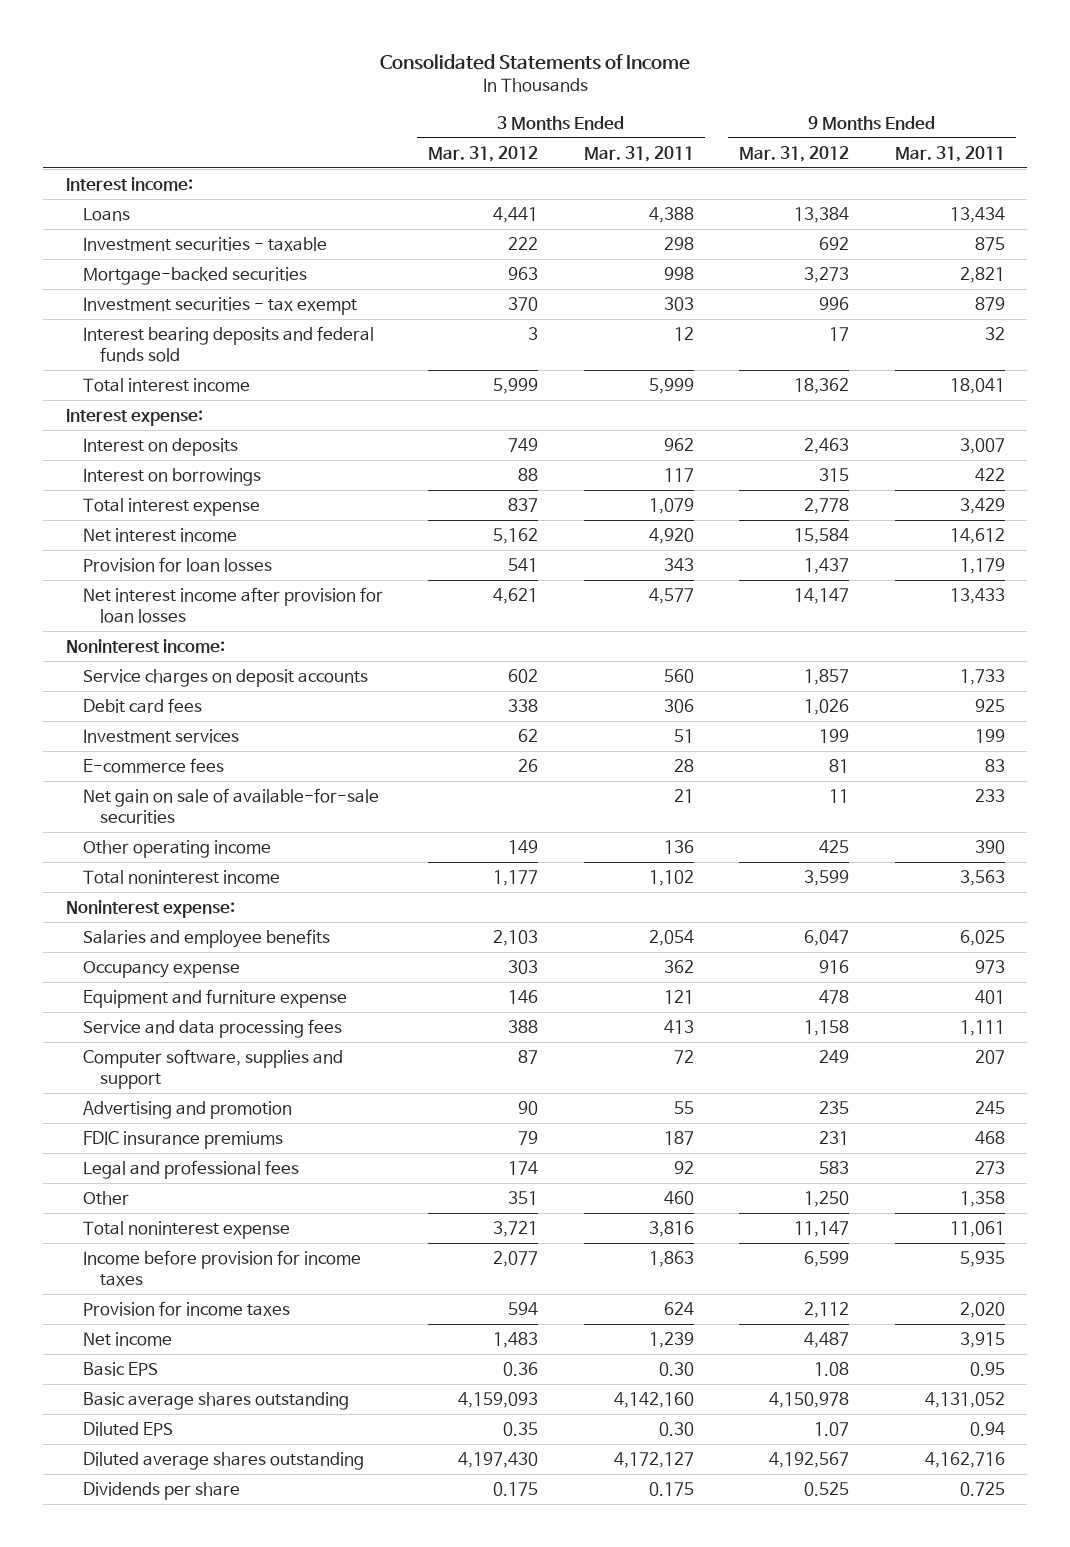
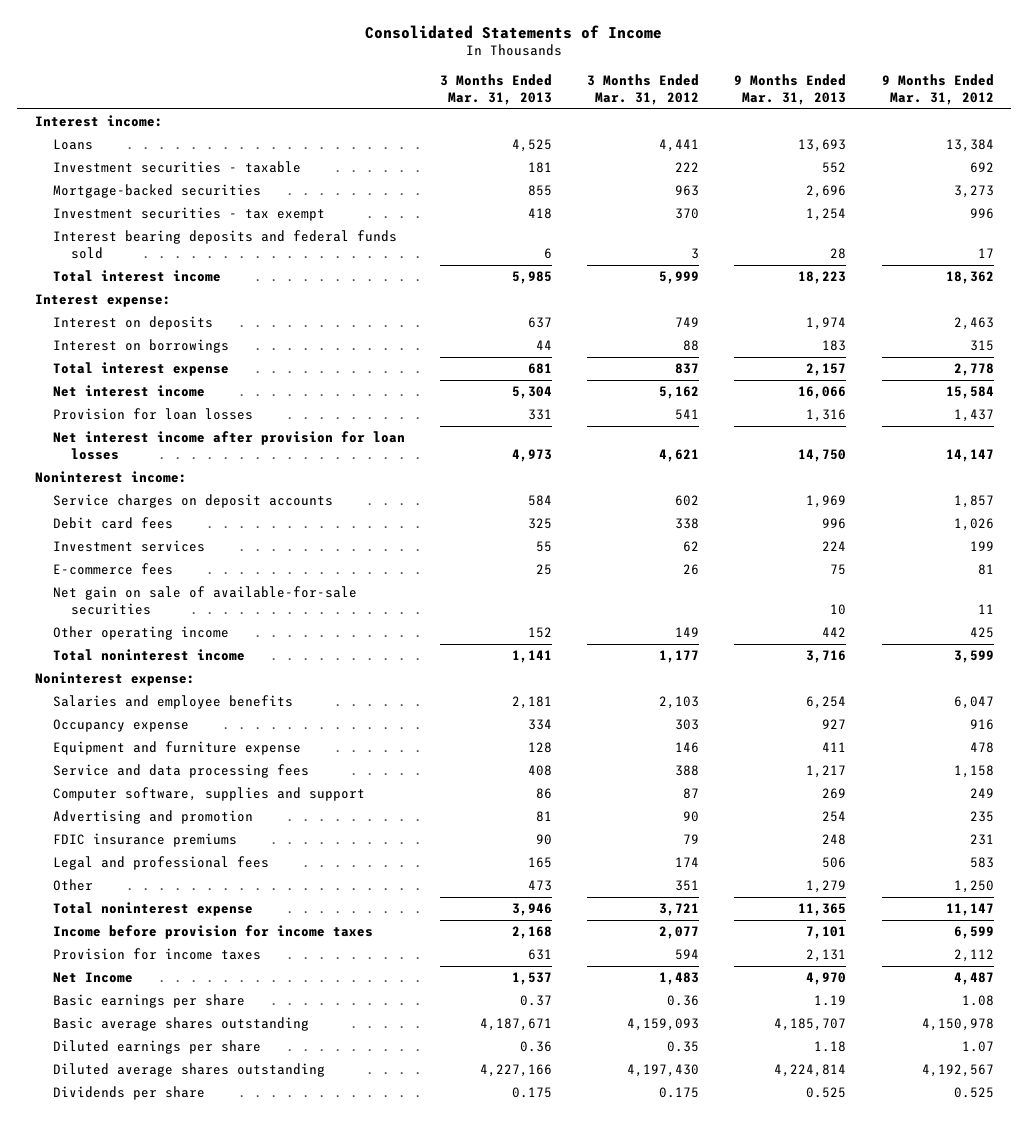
[583,145,694,162] Mar. 31, 2011 -> none
[894,145,1005,162] Mar. 31, 2011 -> none
none -> [440,73,553,106] 3 Months Ended Mar. 31, 2013
none -> [734,73,847,106] 9 Months Ended Mar. 31, 2013
[82,1331,172,1346] Net income -> [52,972,133,984] Net Income
[82,1361,158,1376] Basic EPS -> [52,994,245,1009] Basic earnings per share
[82,1421,173,1436] Diluted EPS -> [52,1040,261,1055] Diluted earnings per share

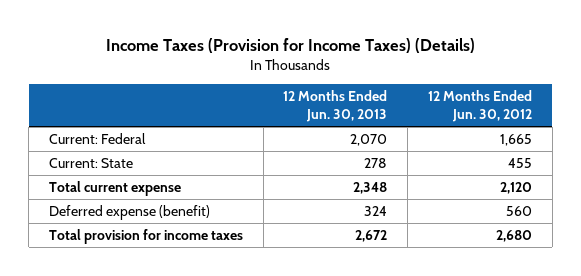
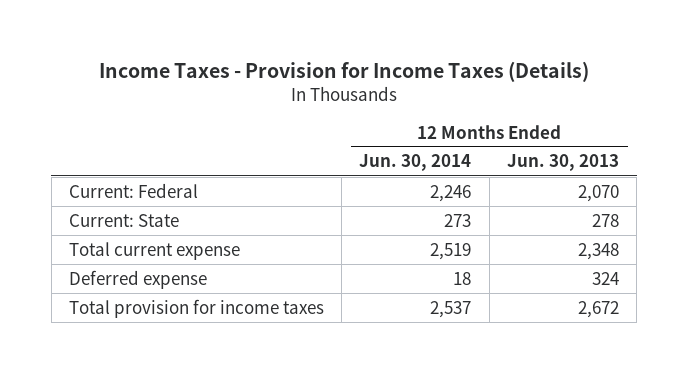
[106,37,476,53] Income Taxes (Provision for Income Taxes) (Details) -> [98,60,589,82] Income Taxes - Provision for Income Taxes (Details)
[427,89,532,123] 12 Months Ended Jun. 30, 2012 -> none
none -> [359,154,472,172] Jun. 30, 2014
[48,204,210,220] Deferred expense (benefit) -> [68,269,207,289] Deferred expense

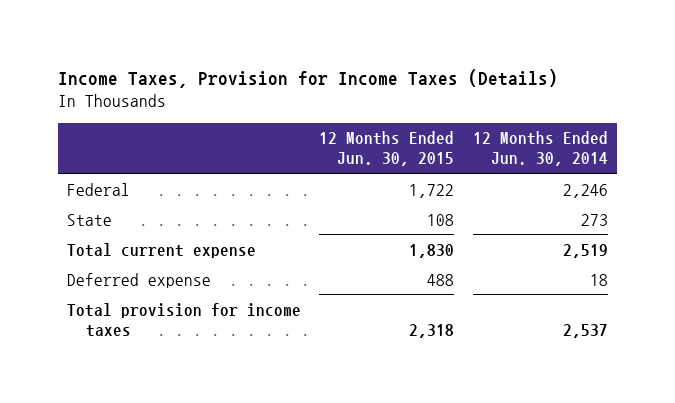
[98,60,589,82] Income Taxes - Provision for Income Taxes (Details) -> [57,68,558,88] Income Taxes, Provision for Income Taxes (Details)
[506,154,619,172] Jun. 30, 2013 -> none
none -> [319,131,455,167] 12 Months Ended Jun. 30, 2015
[68,182,198,198] Current: Federal -> [66,182,130,196] Federal
[68,213,179,227] Current: State -> [66,213,112,226] State

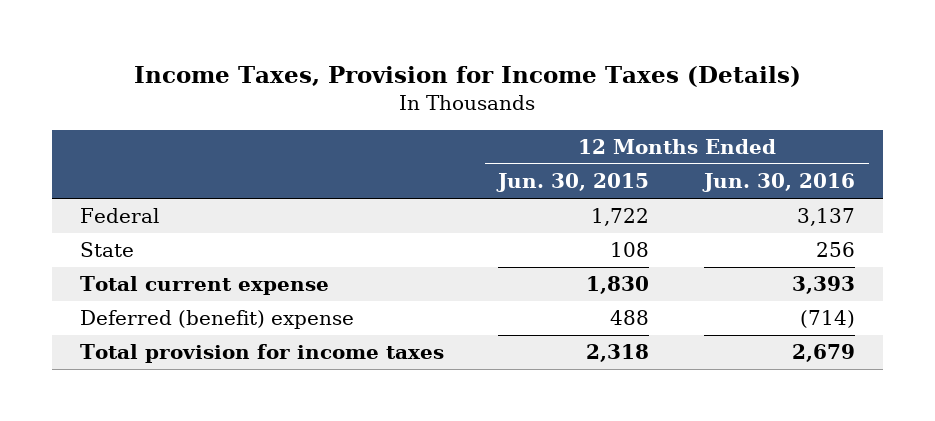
[472,131,608,167] 12 Months Ended Jun. 30, 2014 -> none
none -> [702,173,856,193] Jun. 30, 2016
[66,272,211,288] Deferred expense -> [79,310,354,330] Deferred (benefit) expense

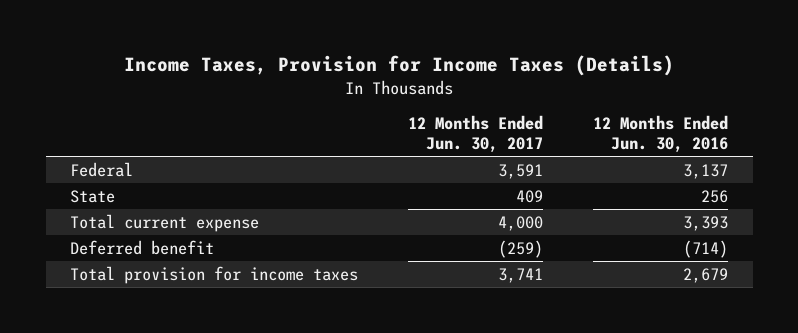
[496,173,650,193] Jun. 30, 2015 -> none
none -> [408,115,544,154] 12 Months Ended Jun. 30, 2017
[79,310,354,330] Deferred (benefit) expense -> [70,239,215,255] Deferred benefit

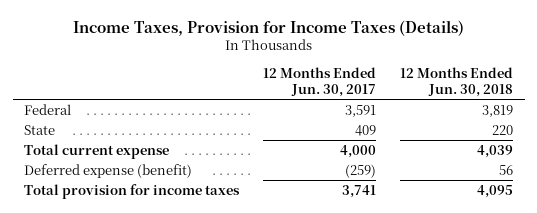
[592,115,728,154] 12 Months Ended Jun. 30, 2016 -> none
none -> [400,67,514,97] 12 Months Ended Jun. 30, 2018
[70,239,215,255] Deferred benefit -> [24,163,193,178] Deferred expense (benefit)

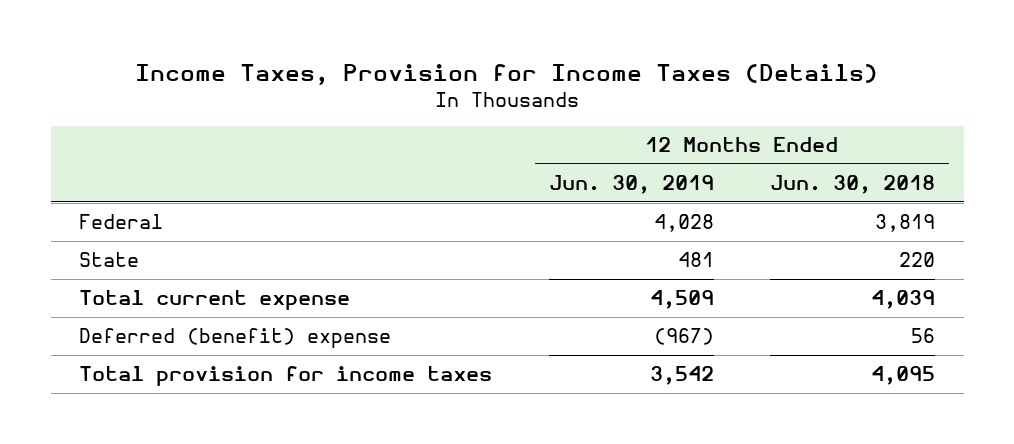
[263,67,377,97] 12 Months Ended Jun. 30, 2017 -> none
none -> [548,175,714,195] Jun. 30, 2019
[24,163,193,178] Deferred expense (benefit) -> [79,328,392,349] Deferred (benefit) expense

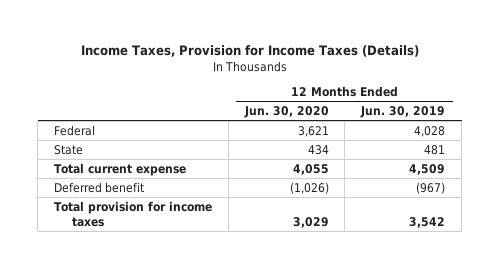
[770,175,936,195] Jun. 30, 2018 -> none
none -> [243,105,329,118] Jun. 30, 2020
[79,328,392,349] Deferred (benefit) expense -> [53,181,144,193] Deferred benefit

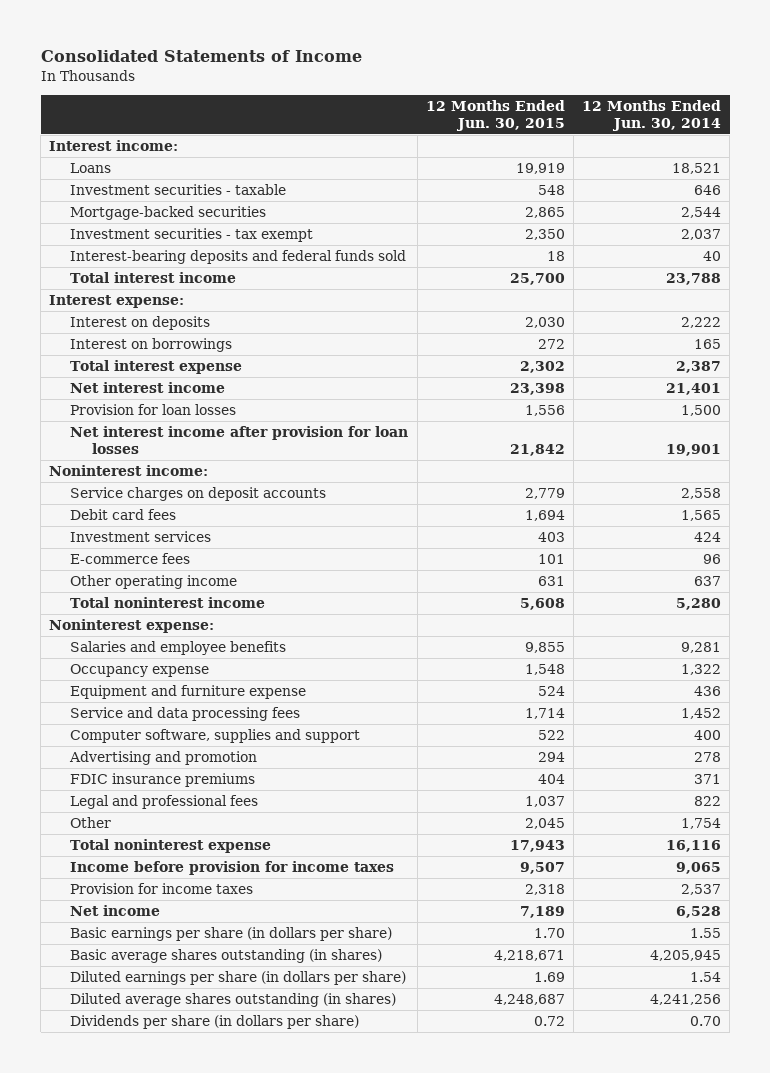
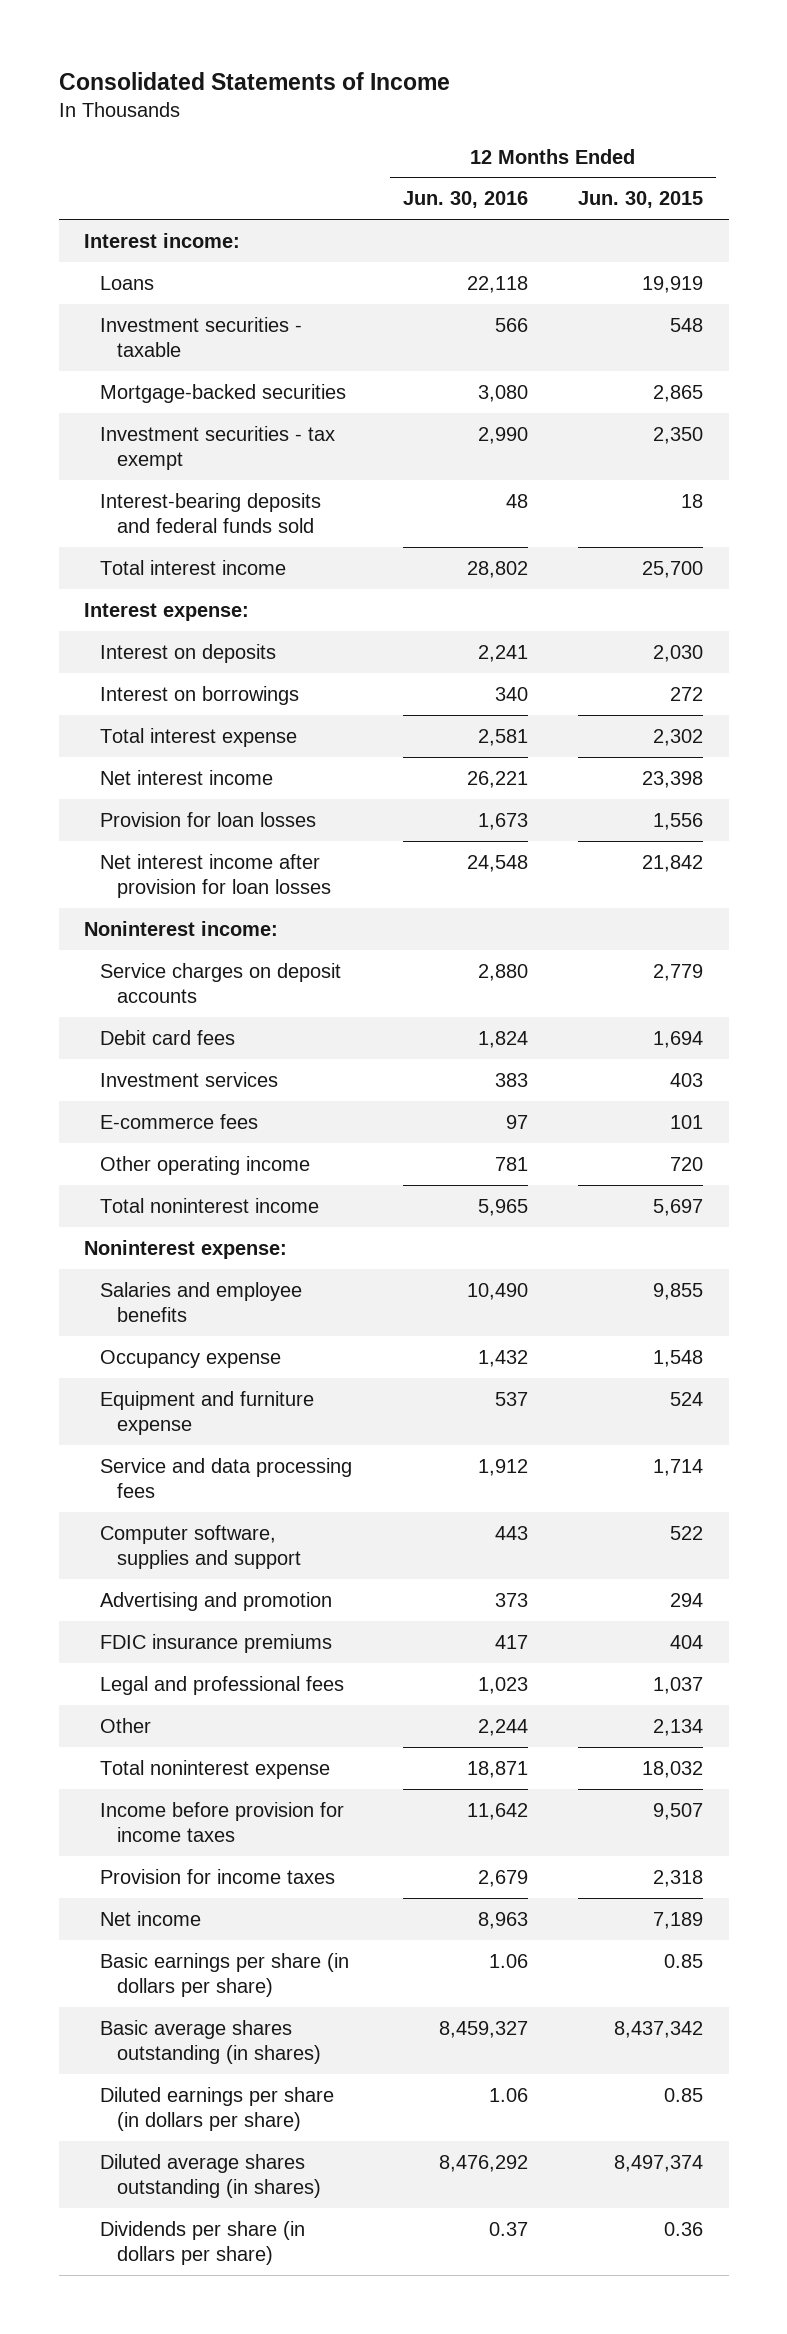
[582,100,722,131] 12 Months Ended Jun. 30, 2014 -> none
none -> [402,191,528,209] Jun. 30, 2016
[537,576,565,587] 631 -> [670,1156,704,1171] 720
[519,598,565,611] 5,608 -> [653,1198,704,1216] 5,697
[524,818,565,830] 2,045 -> [653,1718,704,1736] 2,134
[509,840,565,853] 17,943 -> [642,1760,704,1778] 18,032
[533,928,565,939] 1.70 -> [664,1953,704,1968] 0.85
[493,950,565,962] 4,218,671 -> [614,2020,704,2038] 8,437,342
[533,972,565,983] 1.69 -> [664,2087,704,2102] 0.85
[493,994,565,1006] 4,248,687 -> [614,2154,704,2172] 8,497,374
[533,1016,565,1027] 0.72 -> [664,2221,704,2236] 0.36

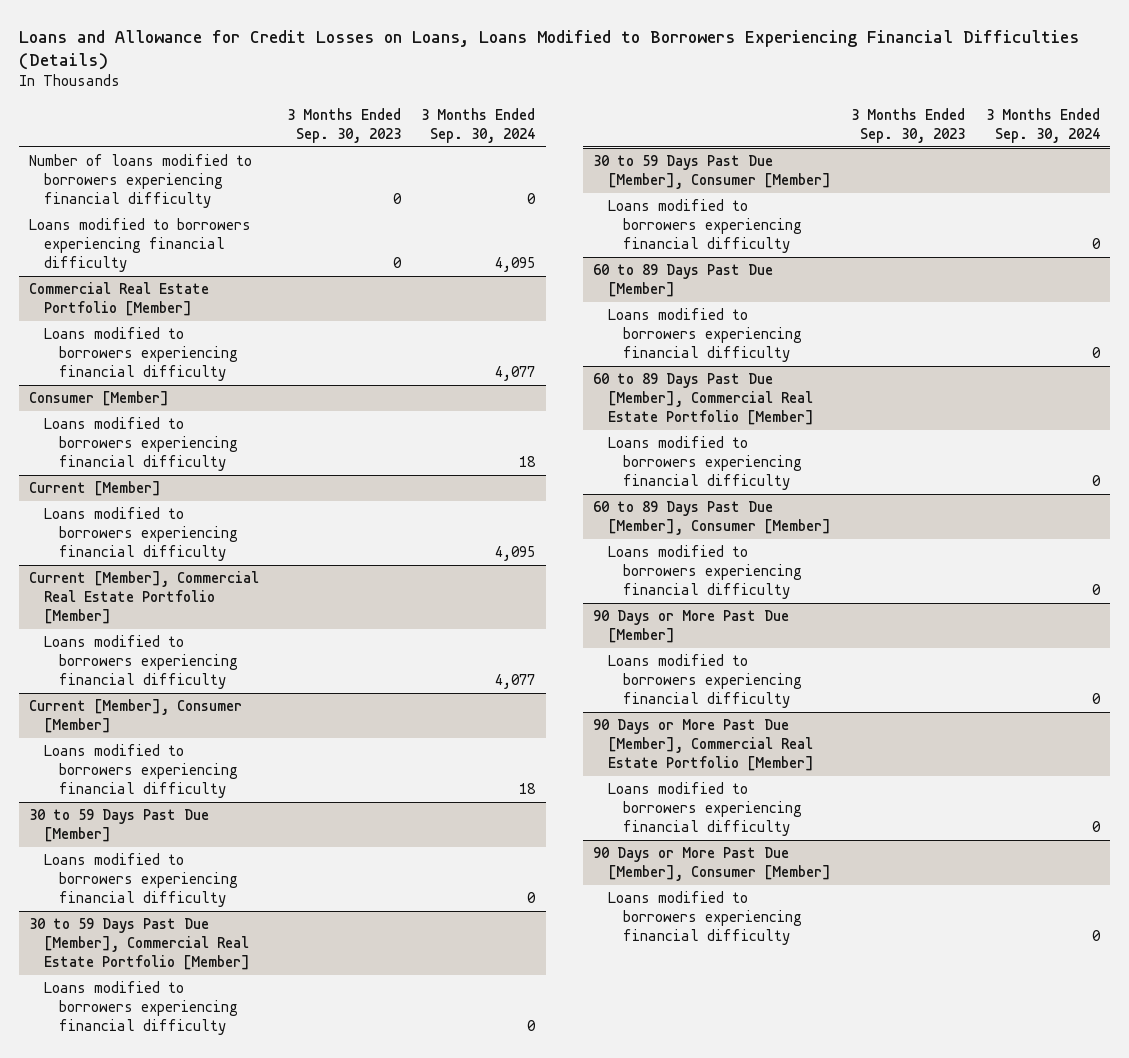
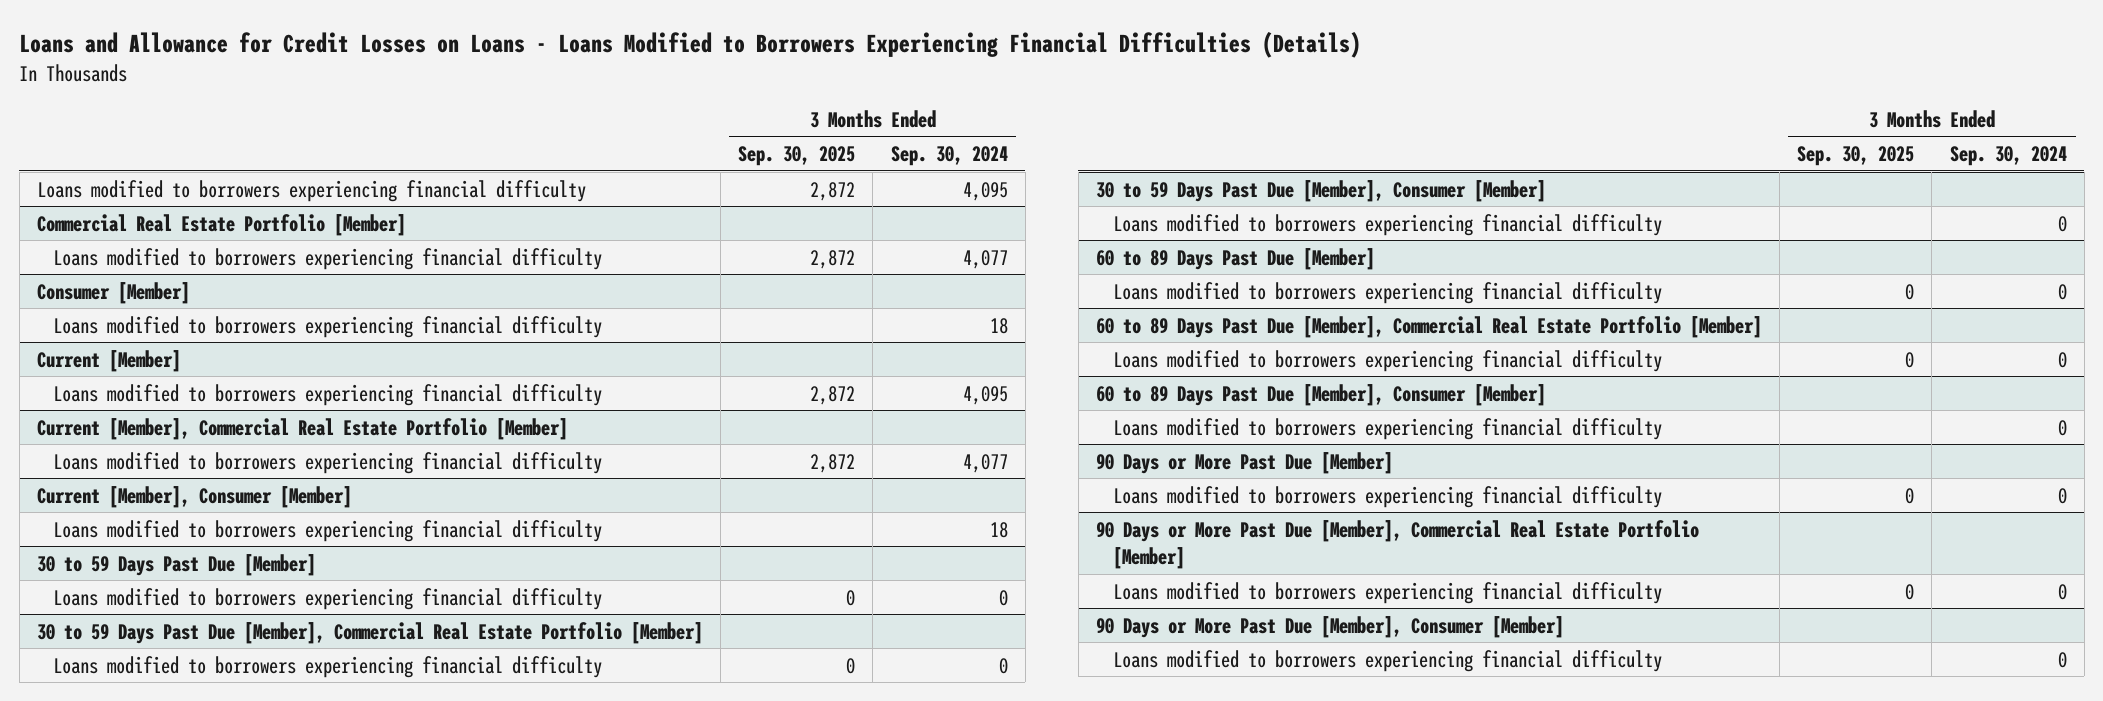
[19,29,1080,71] Loans and Allowance for Credit Losses on Loans, Loans Modified to Borrowers Experiencing Financial Difficulties (Details) -> [19,30,1362,58] Loans and Allowance for Credit Losses on Loans - Loans Modified to Borrowers Experiencing Financial Difficulties (Details)
[287,107,402,143] 3 Months Ended Sep. 30, 2023 -> none
none -> [738,145,856,166] Sep. 30, 2025
[29,154,253,209] Number of loans modified to borrowers experiencing financial difficulty -> none

